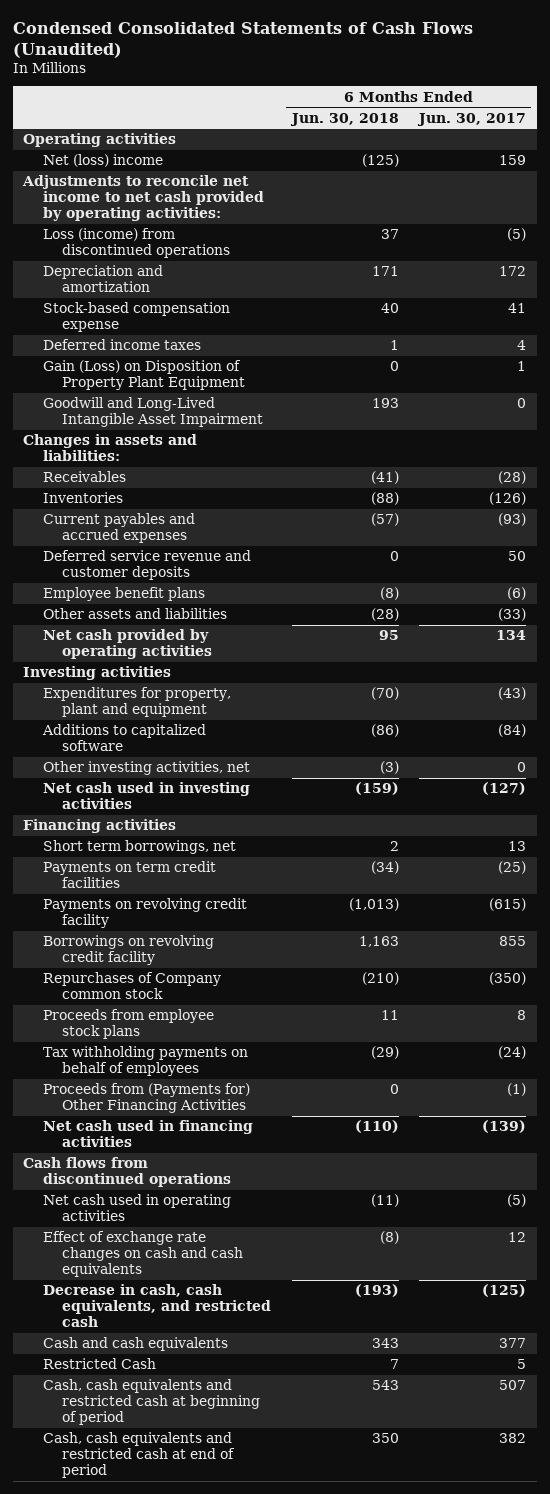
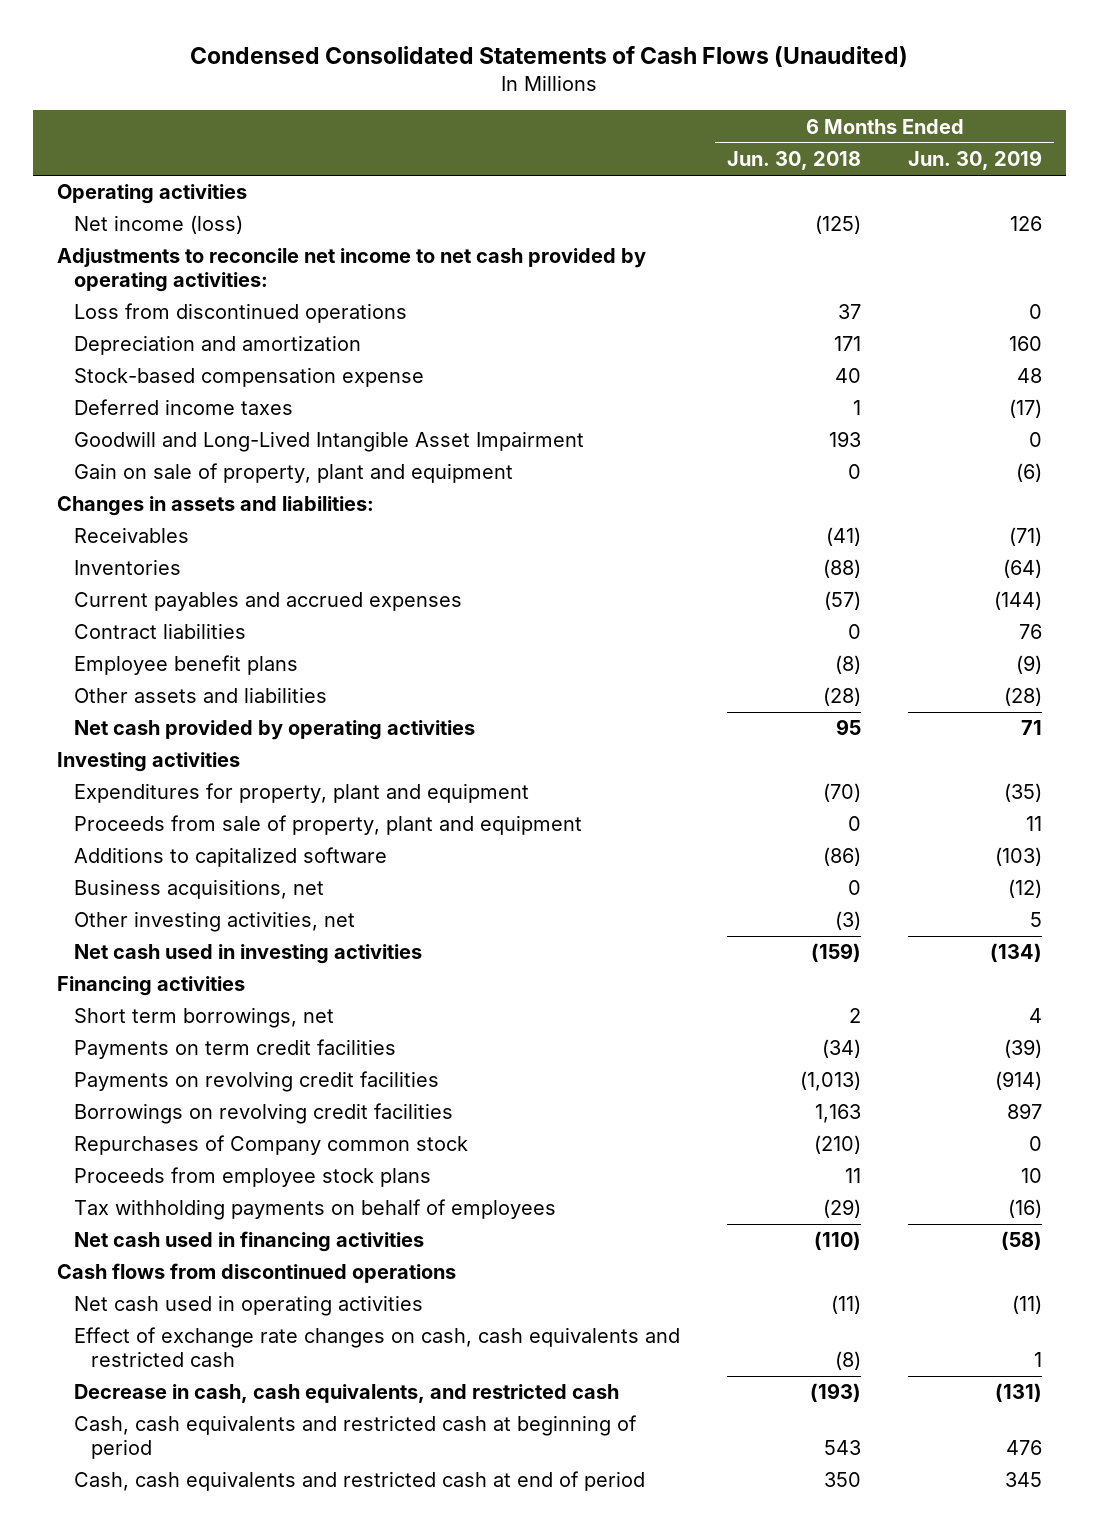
[417,112,527,126] Jun. 30, 2017 -> none
none -> [908,150,1043,171] Jun. 30, 2019
[42,154,163,168] Net (loss) income -> [73,215,243,235] Net income (loss)
[42,228,230,259] Loss (income) from discontinued operations -> [73,303,407,324] Loss from discontinued operations
[42,360,245,391] Gain (Loss) on Disposition of Property Plant Equipment -> none
none -> [73,463,513,484] Gain on sale of property, plant and equipment
[42,550,251,581] Deferred service revenue and customer deposits -> [73,623,246,640] Contract liabilities
none -> [73,815,582,836] Proceeds from sale of property, plant and equipment
none -> [73,879,324,900] Business acquisitions, net
[42,898,247,929] Payments on revolving credit facility -> [73,1071,439,1093] Payments on revolving credit facilities
[42,935,214,966] Borrowings on revolving credit facility -> [73,1103,453,1125] Borrowings on revolving credit facilities
[42,1083,250,1114] Proceeds from (Payments for) Other Financing Activities -> none
[42,1231,243,1278] Effect of exchange rate changes on cash and cash equivalents -> [73,1327,680,1368] Effect of exchange rate changes on cash, cash equivalents and restricted cash
[42,1337,228,1352] Cash and cash equivalents -> none
[42,1358,156,1370] Restricted Cash -> none

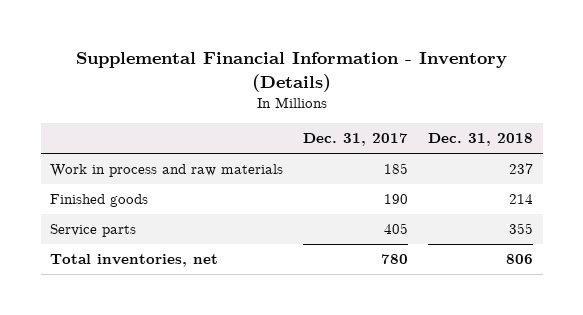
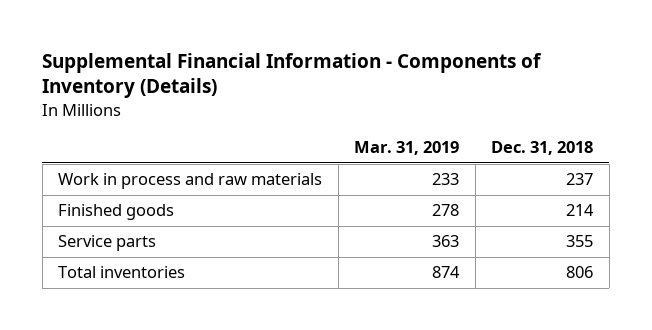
[75,52,507,92] Supplemental Financial Information - Inventory (Details) -> [42,52,543,99] Supplemental Financial Information - Components of Inventory (Details)
[303,133,409,147] Dec. 31, 2017 -> none
none -> [354,141,460,156] Mar. 31, 2019
[50,254,219,268] Total inventories, net -> [58,266,186,279] Total inventories

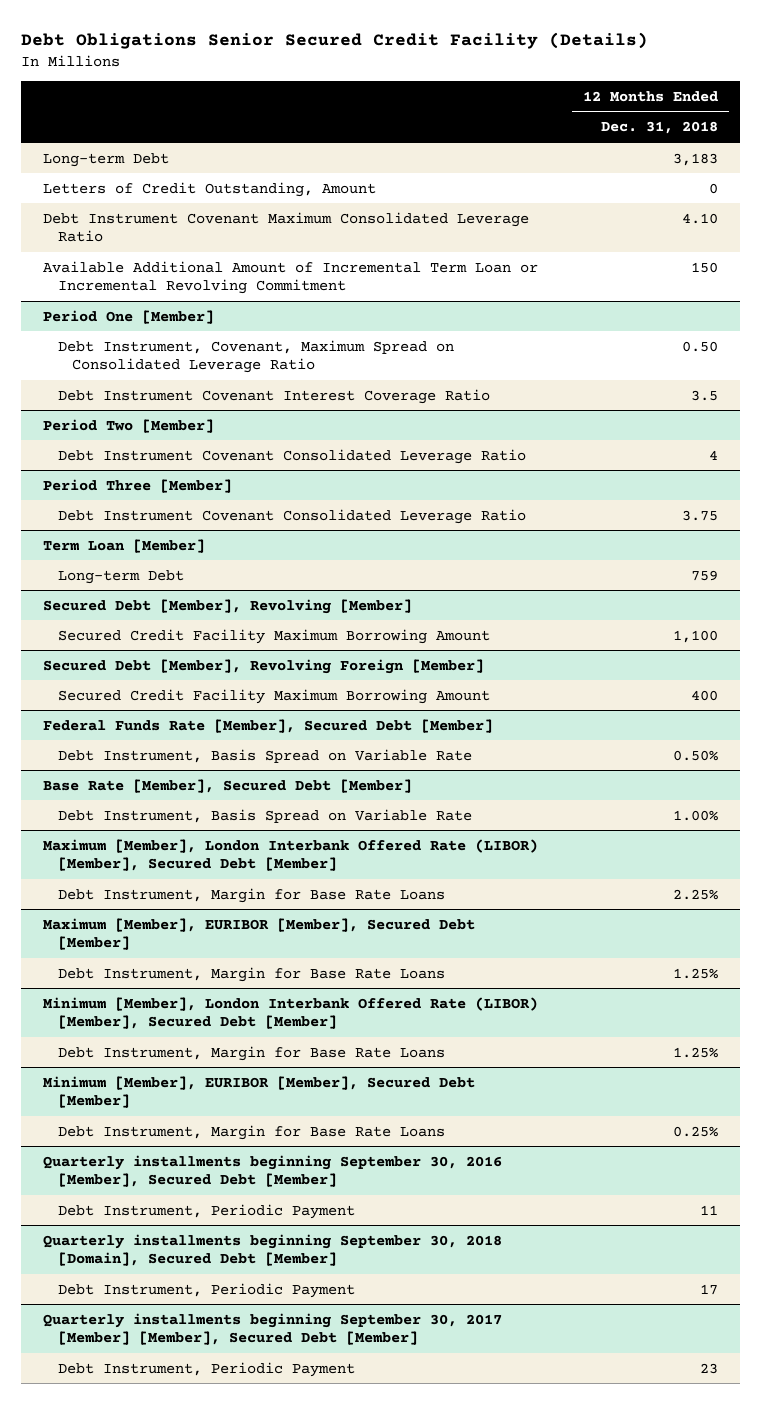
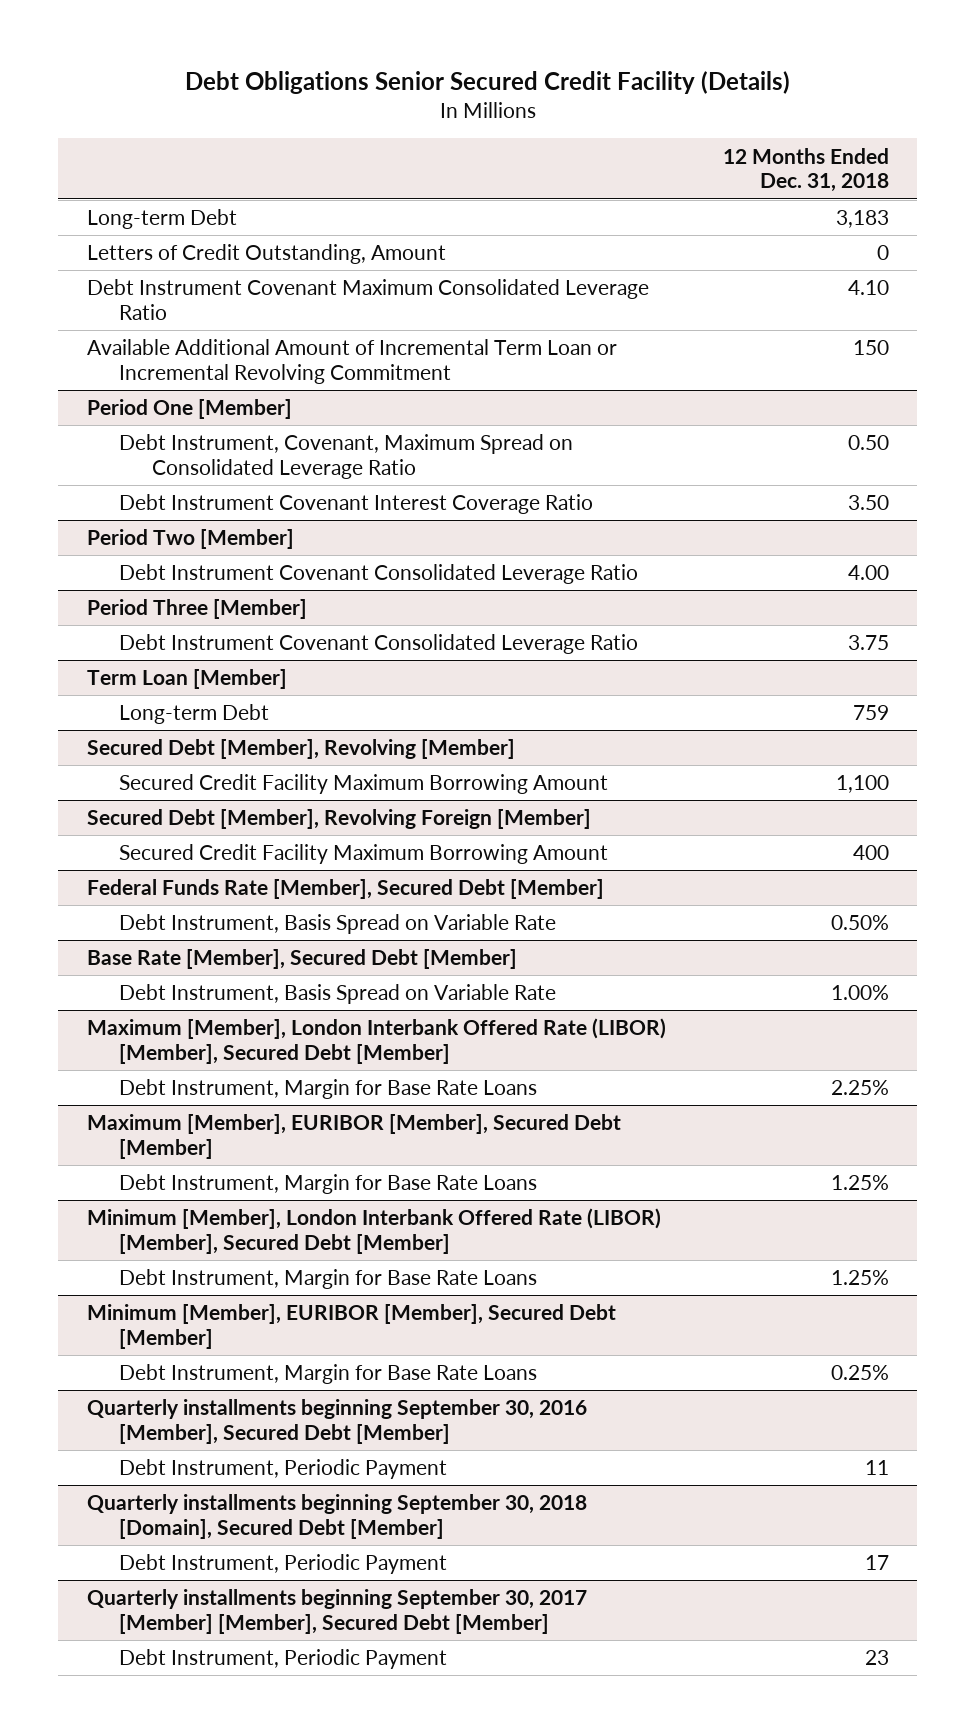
[691,389,719,401] 3.5 -> [847,495,889,511] 3.50
[709,449,719,460] 4 -> [847,565,889,581] 4.00

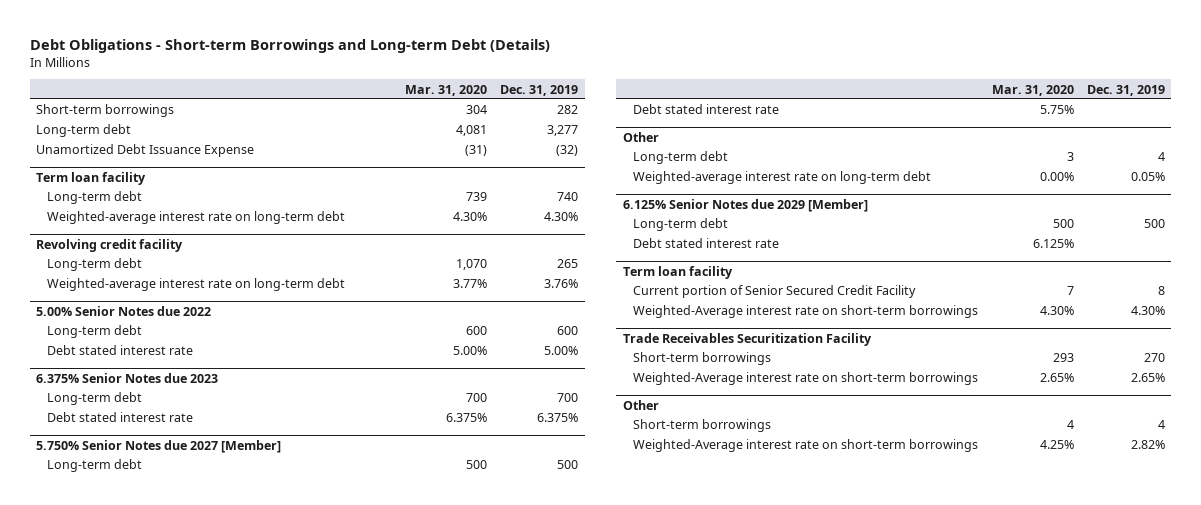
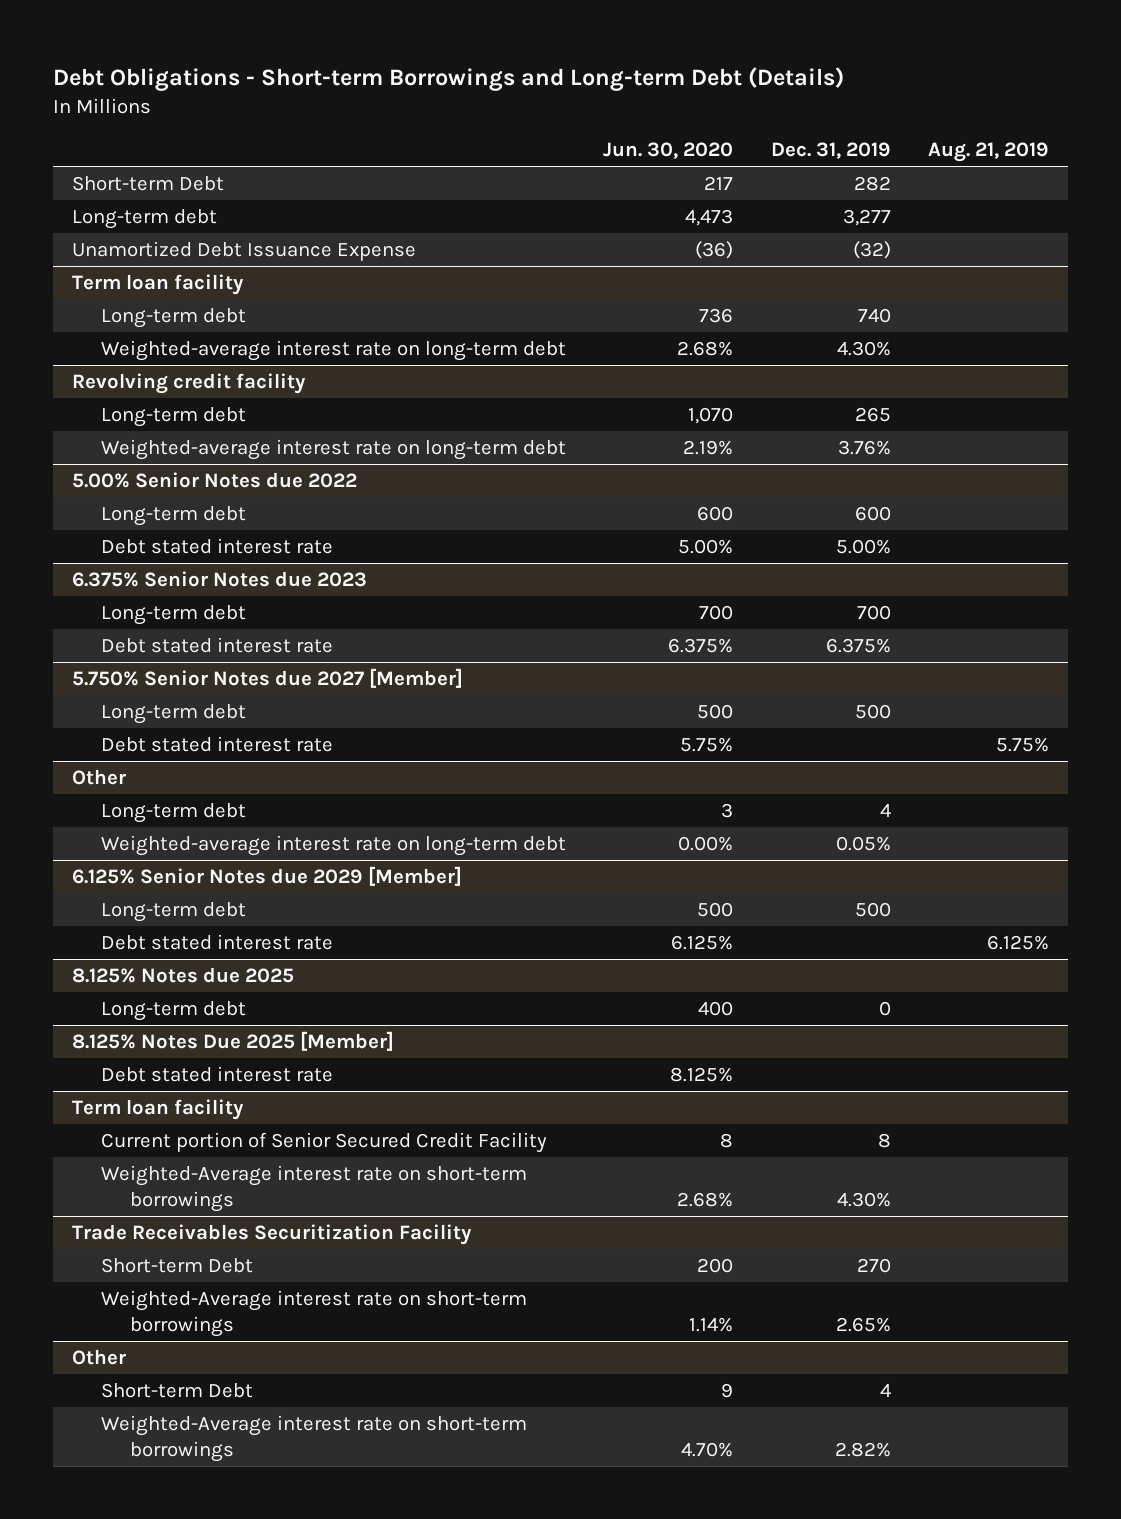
[404,84,487,96] Mar. 31, 2020 -> none
none -> [603,142,734,160] Jun. 30, 2020
none -> [928,142,1050,163] Aug. 21, 2019
[36,104,175,118] Short-term borrowings -> [71,175,224,191] Short-term Debt
none -> [71,966,294,983] 8.125% Notes due 2025
none -> [101,1000,247,1021] Long-term debt
none -> [71,1030,394,1051] 8.125% Notes Due 2025 [Member]
none -> [101,1065,334,1082] Debt stated interest rate
[633,352,772,366] Short-term borrowings -> [101,1257,254,1273] Short-term Debt
[633,419,772,433] Short-term borrowings -> [101,1382,254,1398] Short-term Debt

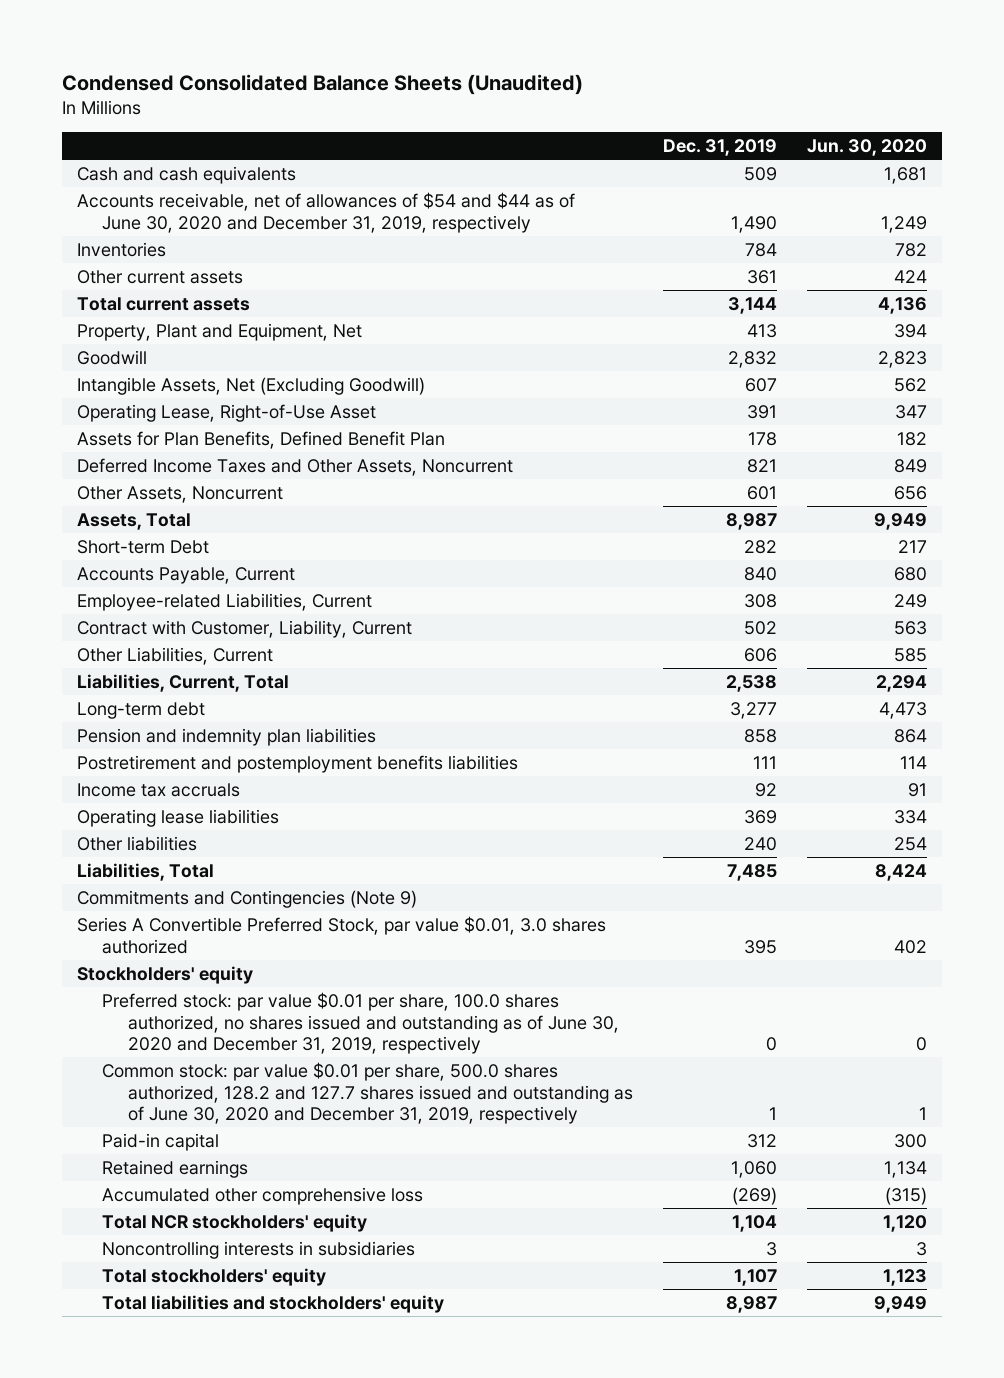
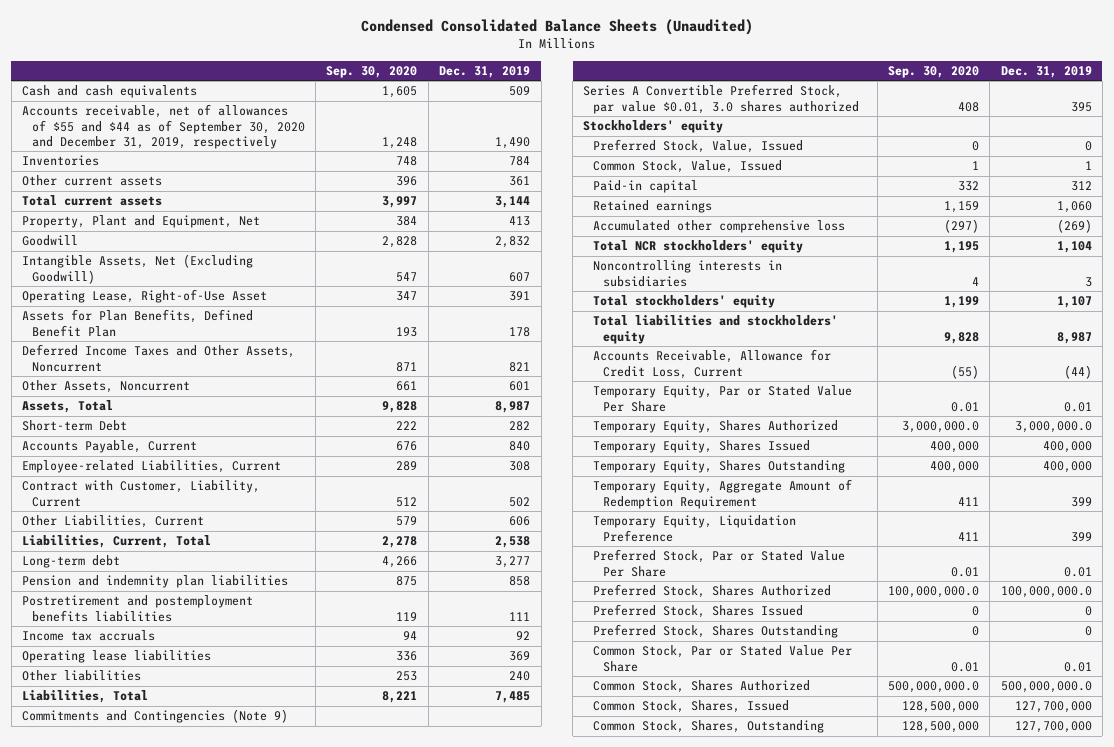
[807,139,928,157] Jun. 30, 2020 -> none
none -> [326,65,418,78] Sep. 30, 2020
[77,191,576,233] Accounts receivable, net of allowances of $54 and $44 as of June 30, 2020 and December 31, 2019, respectively -> [22,104,305,150] Accounts receivable, net of allowances of $55 and $44 as of September 30, 2020 and December 31, 2019, respectively
[102,991,619,1055] Preferred stock: par value $0.01 per share, 100.0 shares authorized, no shares issued and outstanding as of June 30, 2020 and December 31, 2019, respectively -> [593,139,804,154] Preferred Stock, Value, Issued
[102,1061,633,1125] Common stock: par value $0.01 per share, 500.0 shares authorized, 128.2 and 127.7 shares issued and outstanding as of June 30, 2020 and December 31, 2019, respectively -> [593,160,783,174] Common Stock, Value, Issued
none -> [593,349,832,379] Accounts Receivable, Allowance for Credit Loss, Current
none -> [593,385,853,412] Temporary Equity, Par or Stated Value Per Share
none -> [593,420,839,434] Temporary Equity, Shares Authorized
none -> [593,440,811,454] Temporary Equity, Shares Issued
none -> [593,460,846,474] Temporary Equity, Shares Outstanding
none -> [593,479,853,509] Temporary Equity, Aggregate Amount of Redemption Requirement
none -> [593,515,797,542] Temporary Equity, Liquidation Preference
none -> [593,549,846,577] Preferred Stock, Par or Stated Value Per Share
none -> [593,584,832,599] Preferred Stock, Shares Authorized
none -> [593,604,804,619] Preferred Stock, Shares Issued
none -> [593,624,839,639] Preferred Stock, Shares Outstanding
none -> [593,645,853,672] Common Stock, Par or Stated Value Per Share
none -> [593,680,811,694] Common Stock, Shares Authorized
none -> [593,700,790,714] Common Stock, Shares, Issued
none -> [593,720,825,734] Common Stock, Shares, Outstanding

